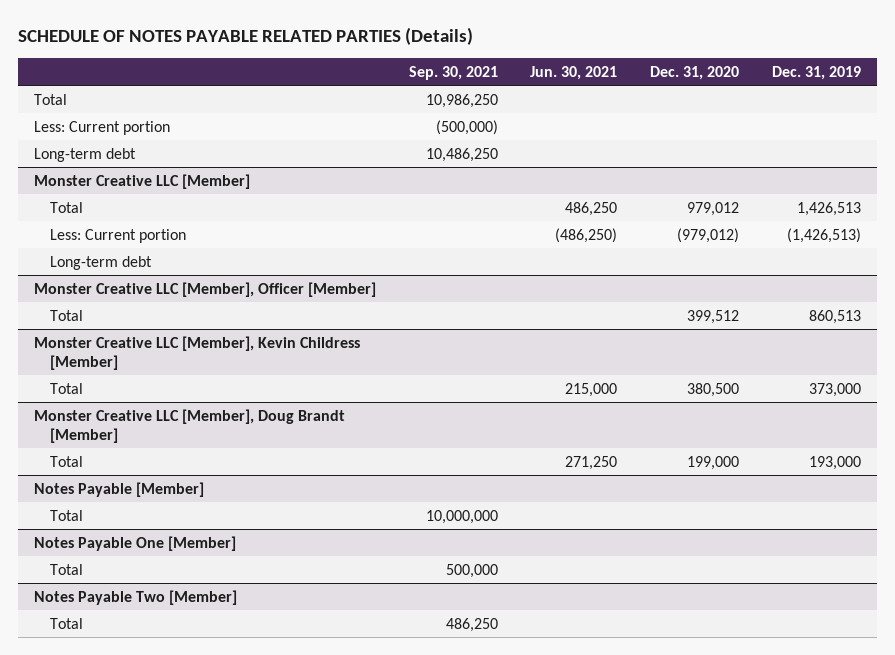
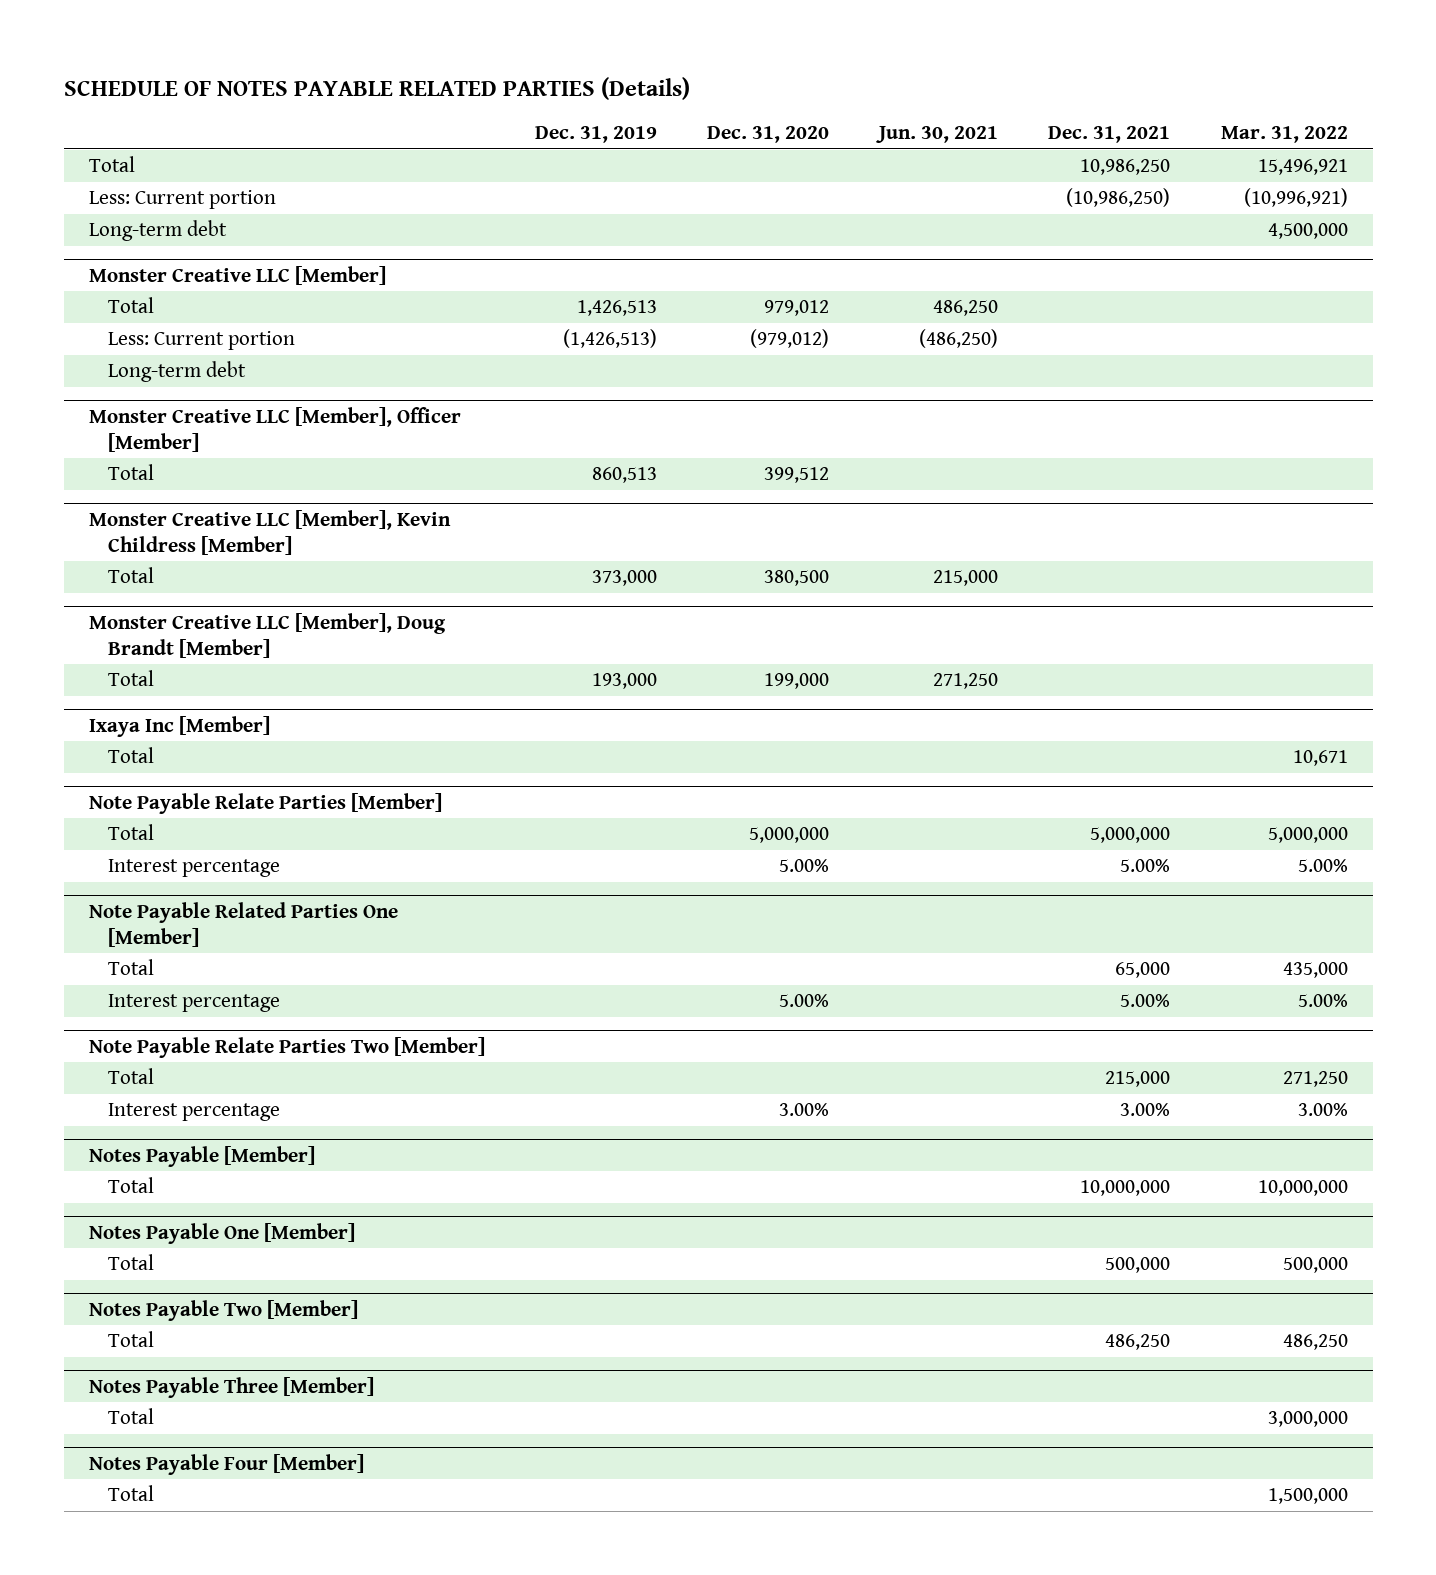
[408,65,498,80] Sep. 30, 2021 -> none
none -> [1048,125,1171,143] Dec. 31, 2021
none -> [1220,125,1348,143] Mar. 31, 2022
none -> [88,715,270,737] Ixaya Inc [Member]
none -> [107,747,154,764] Total
none -> [88,792,442,814] Note Payable Relate Parties [Member]
none -> [107,824,154,841] Total
none -> [107,859,280,878] Interest percentage
none -> [88,901,398,947] Note Payable Related Parties One [Member]
none -> [107,959,154,976] Total
none -> [107,994,280,1013] Interest percentage
none -> [88,1036,485,1058] Note Payable Relate Parties Two [Member]
none -> [107,1068,154,1085] Total
none -> [107,1103,280,1122] Interest percentage
none -> [88,1376,374,1398] Notes Payable Three [Member]
none -> [107,1408,154,1425] Total
none -> [88,1453,364,1475] Notes Payable Four [Member]
none -> [107,1485,154,1502] Total

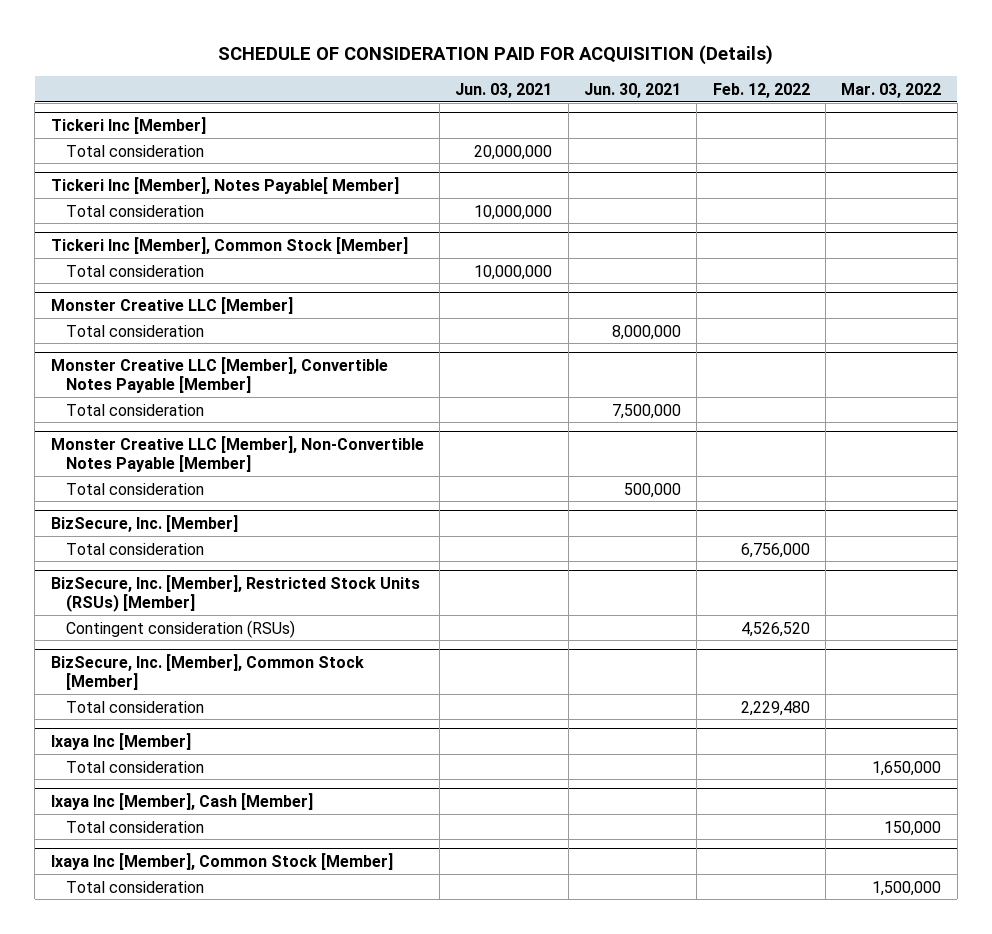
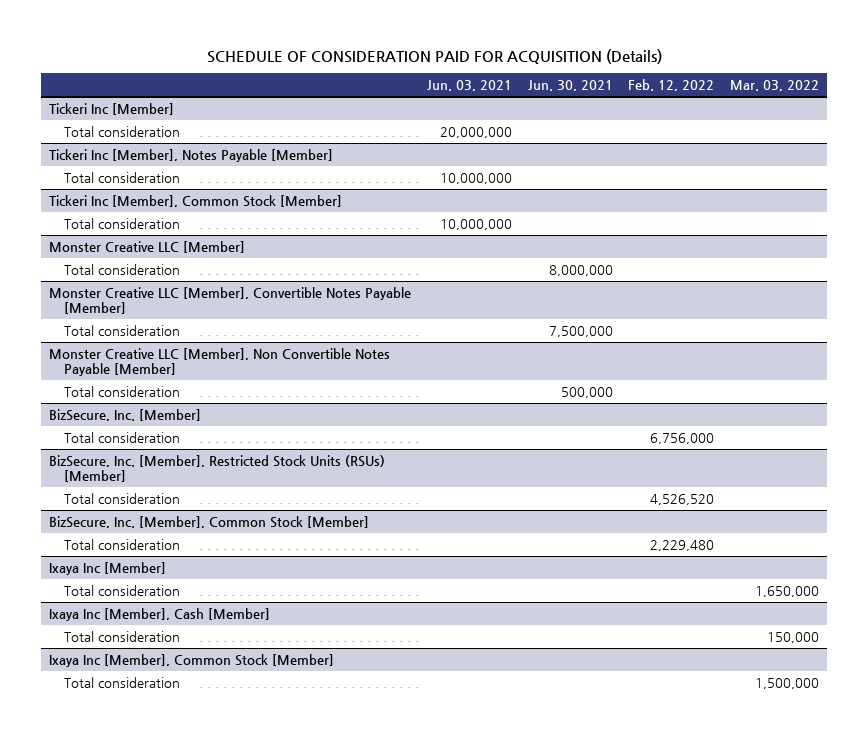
[50,176,399,194] Tickeri Inc [Member], Notes Payable[ Member] -> [49,148,334,162] Tickeri Inc [Member], Notes Payable [Member]
[50,435,424,472] Monster Creative LLC [Member], Non-Convertible Notes Payable [Member] -> [49,347,391,376] Monster Creative LLC [Member], Non Convertible Notes Payable [Member]
[66,619,296,638] Contingent consideration (RSUs) -> [64,492,181,504] Total consideration

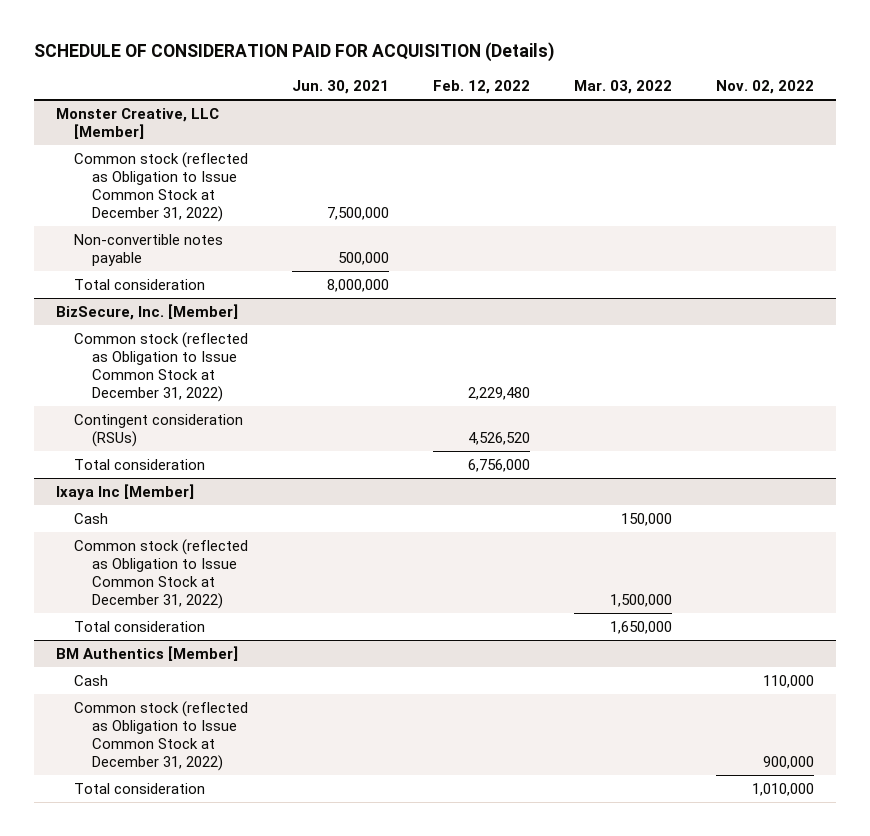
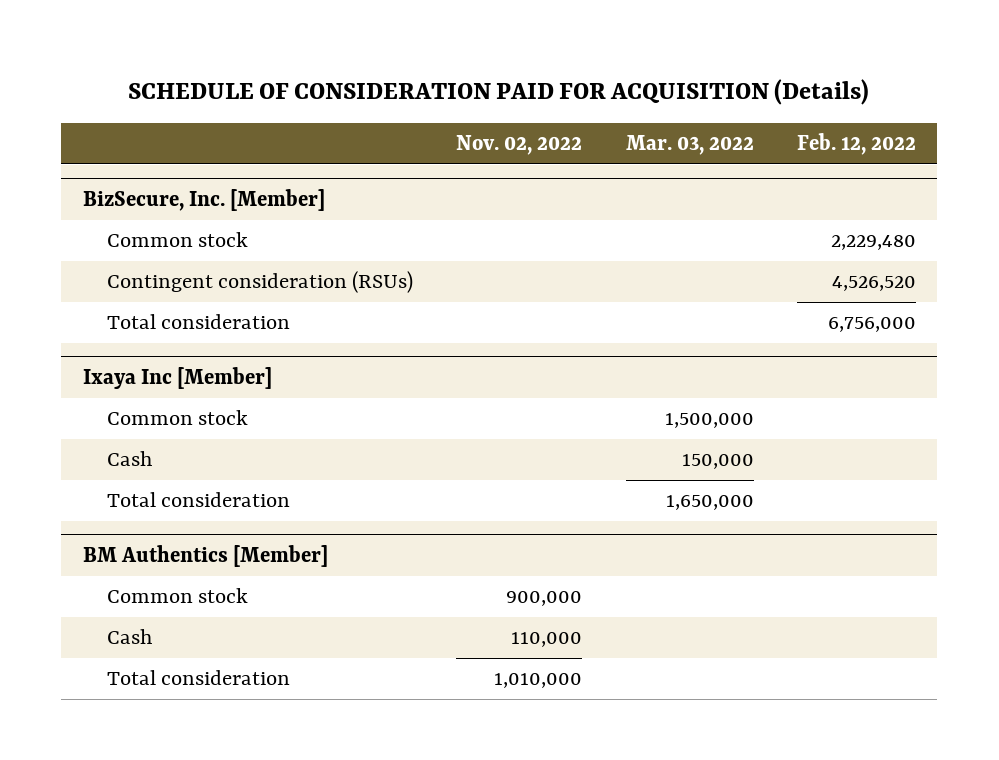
[292,80,390,95] Jun. 30, 2021 -> none
[55,107,219,139] Monster Creative, LLC [Member] -> none
[74,151,249,223] Common stock (reflected as Obligation to Issue Common Stock at December 31, 2022) -> none
[74,233,224,266] Non-convertible notes payable -> none
[74,278,206,290] Total consideration -> none
[74,331,249,403] Common stock (reflected as Obligation to Issue Common Stock at December 31, 2022) -> [107,232,249,248] Common stock
none -> [107,410,249,426] Common stock
[74,538,249,610] Common stock (reflected as Obligation to Issue Common Stock at December 31, 2022) -> none
none -> [107,588,249,604] Common stock
[74,700,249,772] Common stock (reflected as Obligation to Issue Common Stock at December 31, 2022) -> none

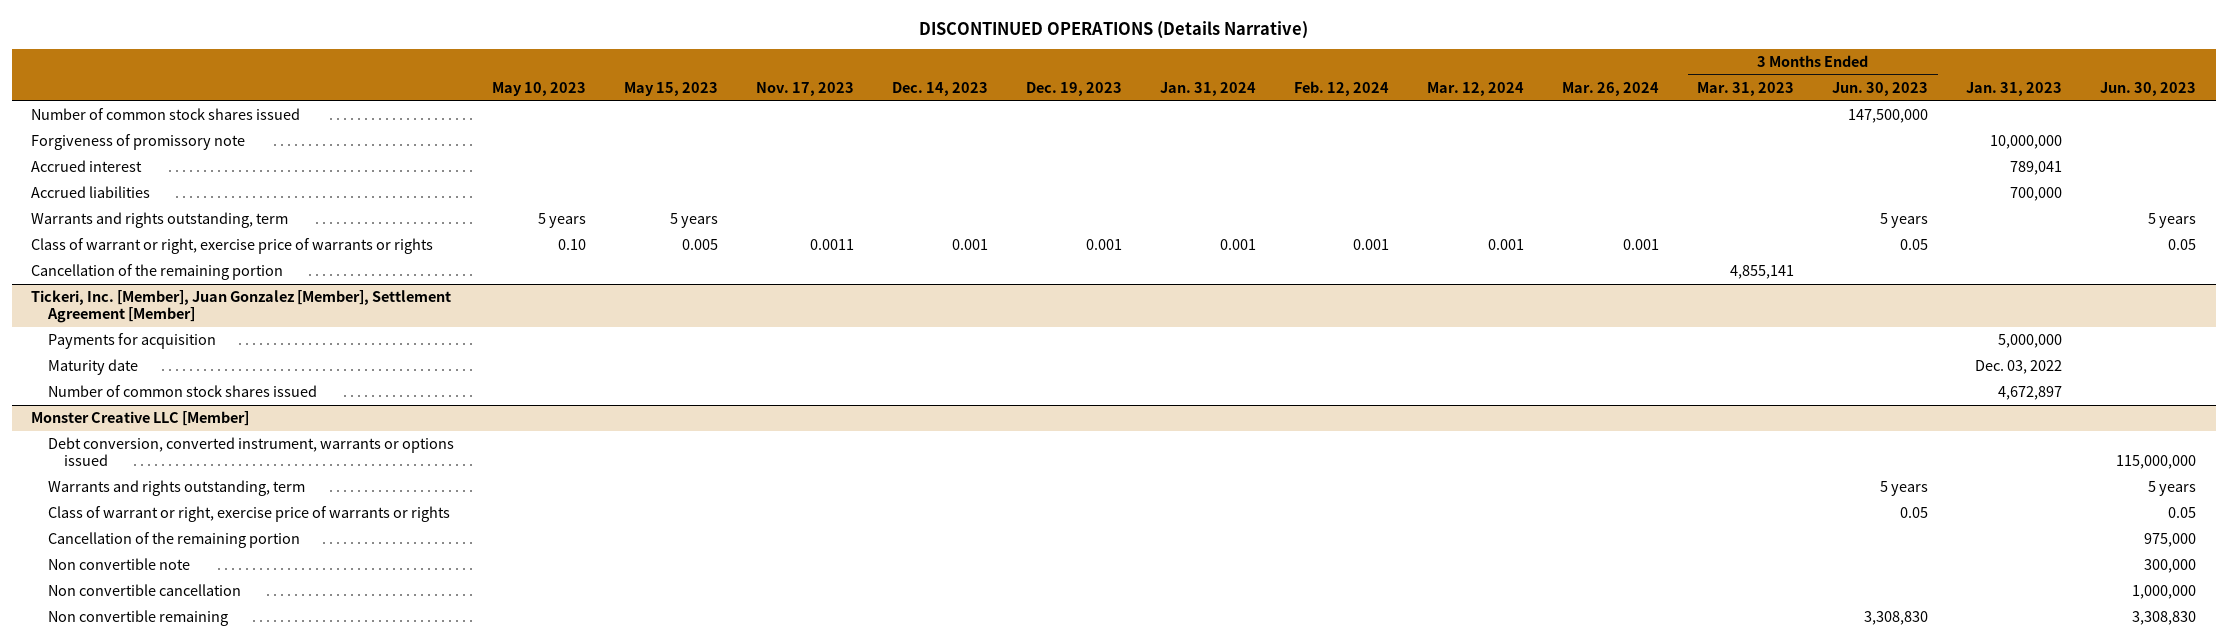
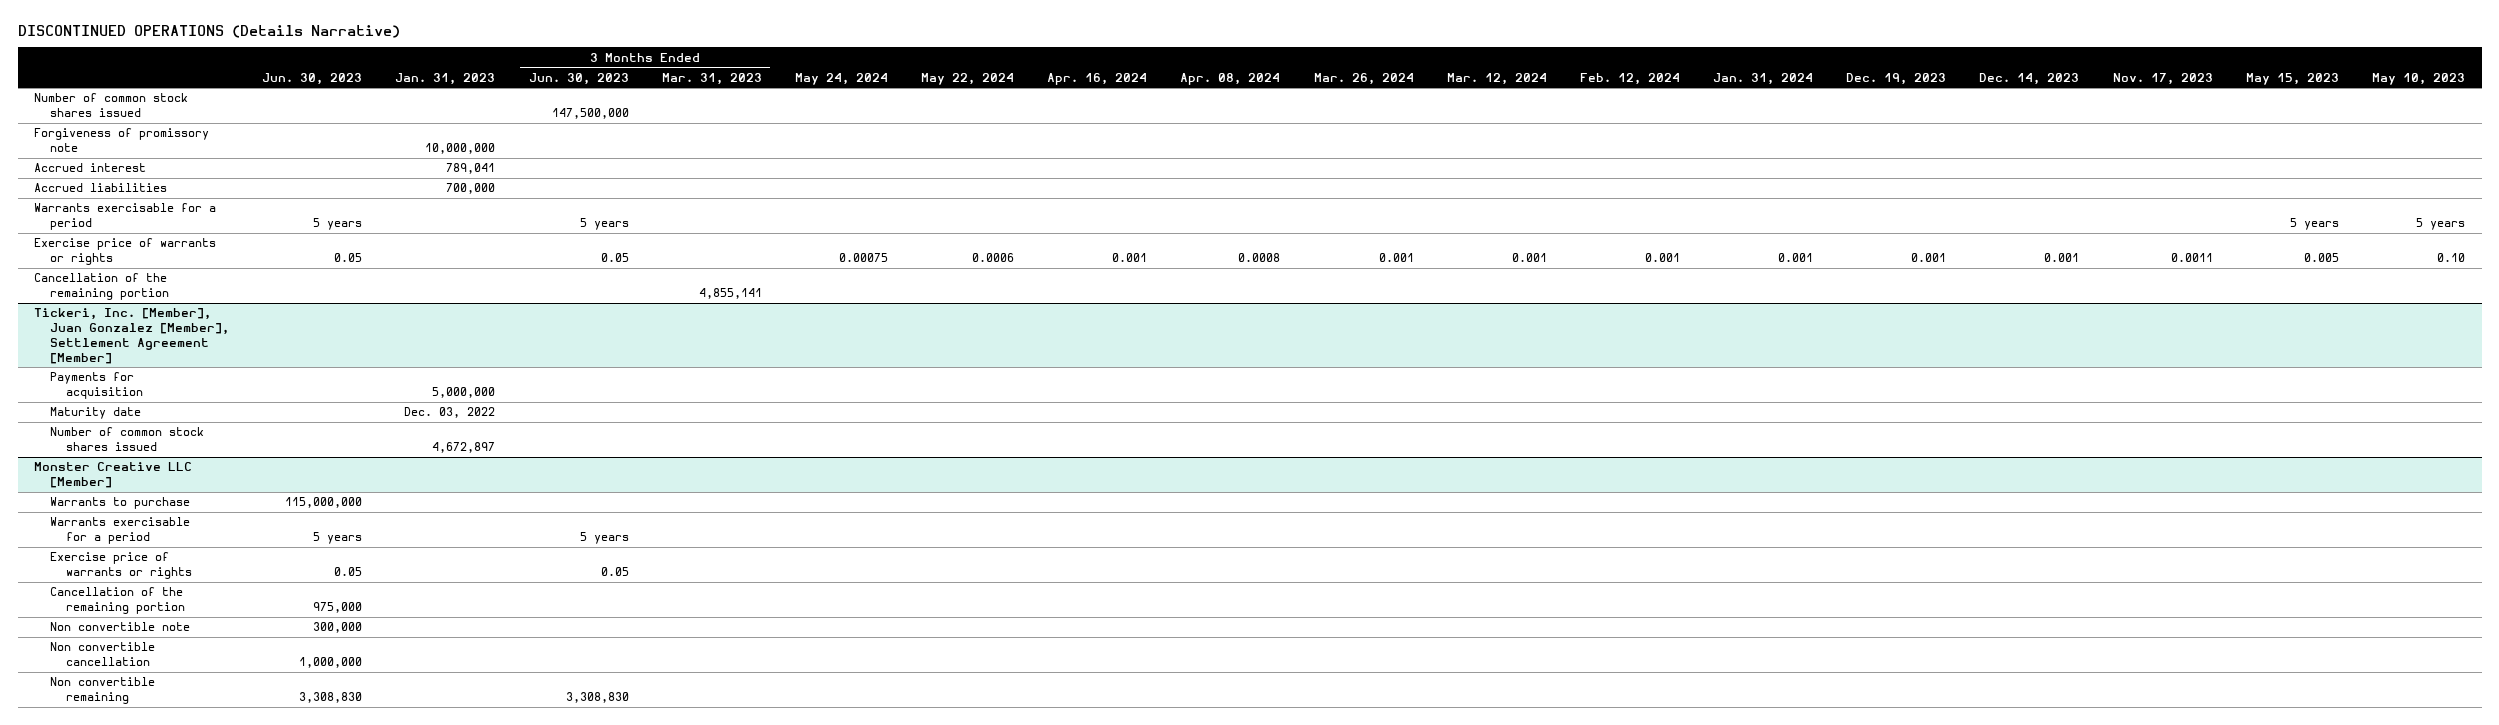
none -> [794,72,888,85] May 24, 2024
none -> [921,72,1015,85] May 22, 2024
none -> [1047,72,1148,85] Apr. 16, 2024
none -> [1180,72,1281,85] Apr. 08, 2024
[31,212,289,229] Warrants and rights outstanding, term -> [34,203,217,231] Warrants exercisable for a period
[31,238,434,255] Class of warrant or right, exercise price of warrants or rights -> [34,238,217,266] Exercise price of warrants or rights
[47,437,454,467] Debt conversion, converted instrument, warrants or options issued -> [50,497,191,510] Warrants to purchase
[47,480,305,497] Warrants and rights outstanding, term -> [50,517,191,545] Warrants exercisable for a period
[47,506,450,523] Class of warrant or right, exercise price of warrants or rights -> [50,552,192,580] Exercise price of warrants or rights

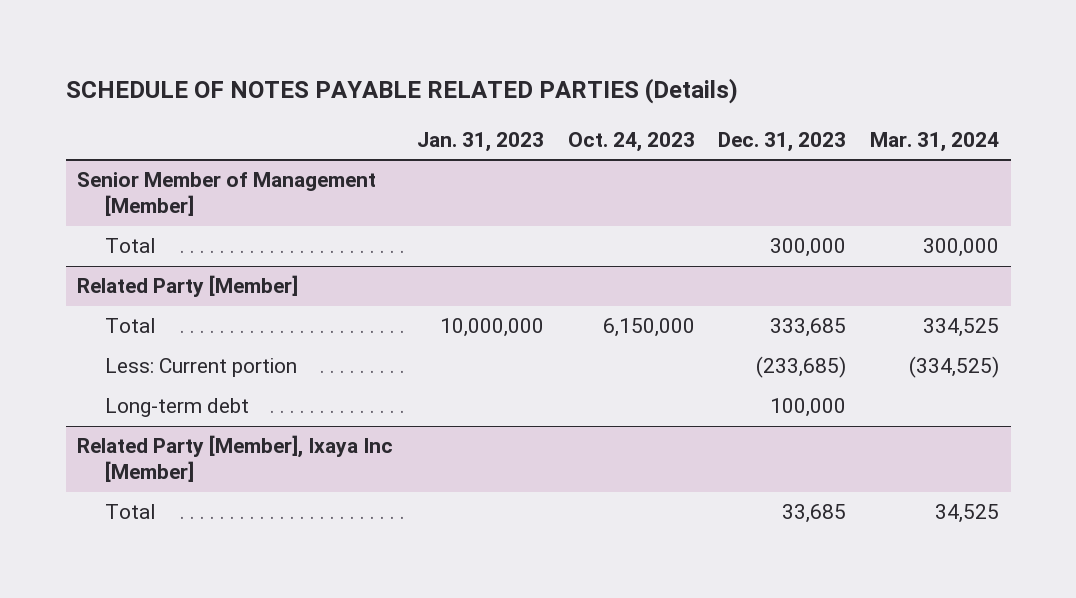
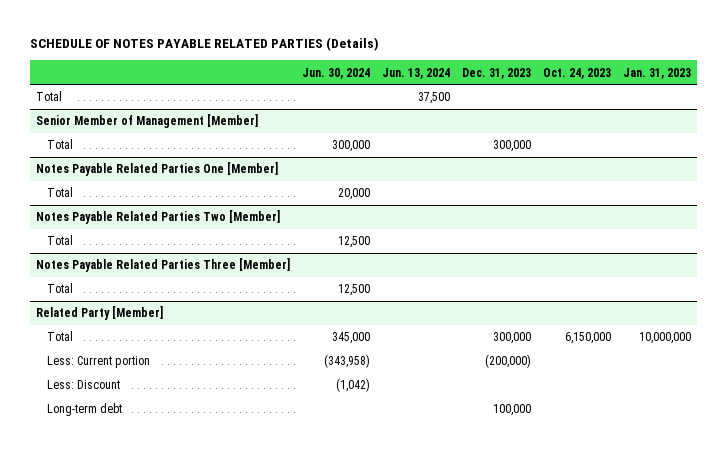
[869,131,999,152] Mar. 31, 2024 -> none
none -> [301,67,370,79] Jun. 30, 2024
none -> [381,67,450,79] Jun. 13, 2024
none -> [35,91,62,102] Total
none -> [35,162,278,177] Notes Payable Related Parties One [Member]
none -> [46,187,73,198] Total
none -> [35,210,280,225] Notes Payable Related Parties Two [Member]
none -> [46,235,73,246] Total
none -> [35,258,290,273] Notes Payable Related Parties Three [Member]
none -> [46,283,73,294] Total
[770,318,847,338] 333,685 -> [492,332,531,345] 300,000
[756,356,847,379] (233,685) -> [484,354,531,369] (200,000)
none -> [46,380,120,390] Less: Discount
[77,435,394,483] Related Party [Member], Ixaya Inc [Member] -> none
[105,504,157,520] Total -> none

